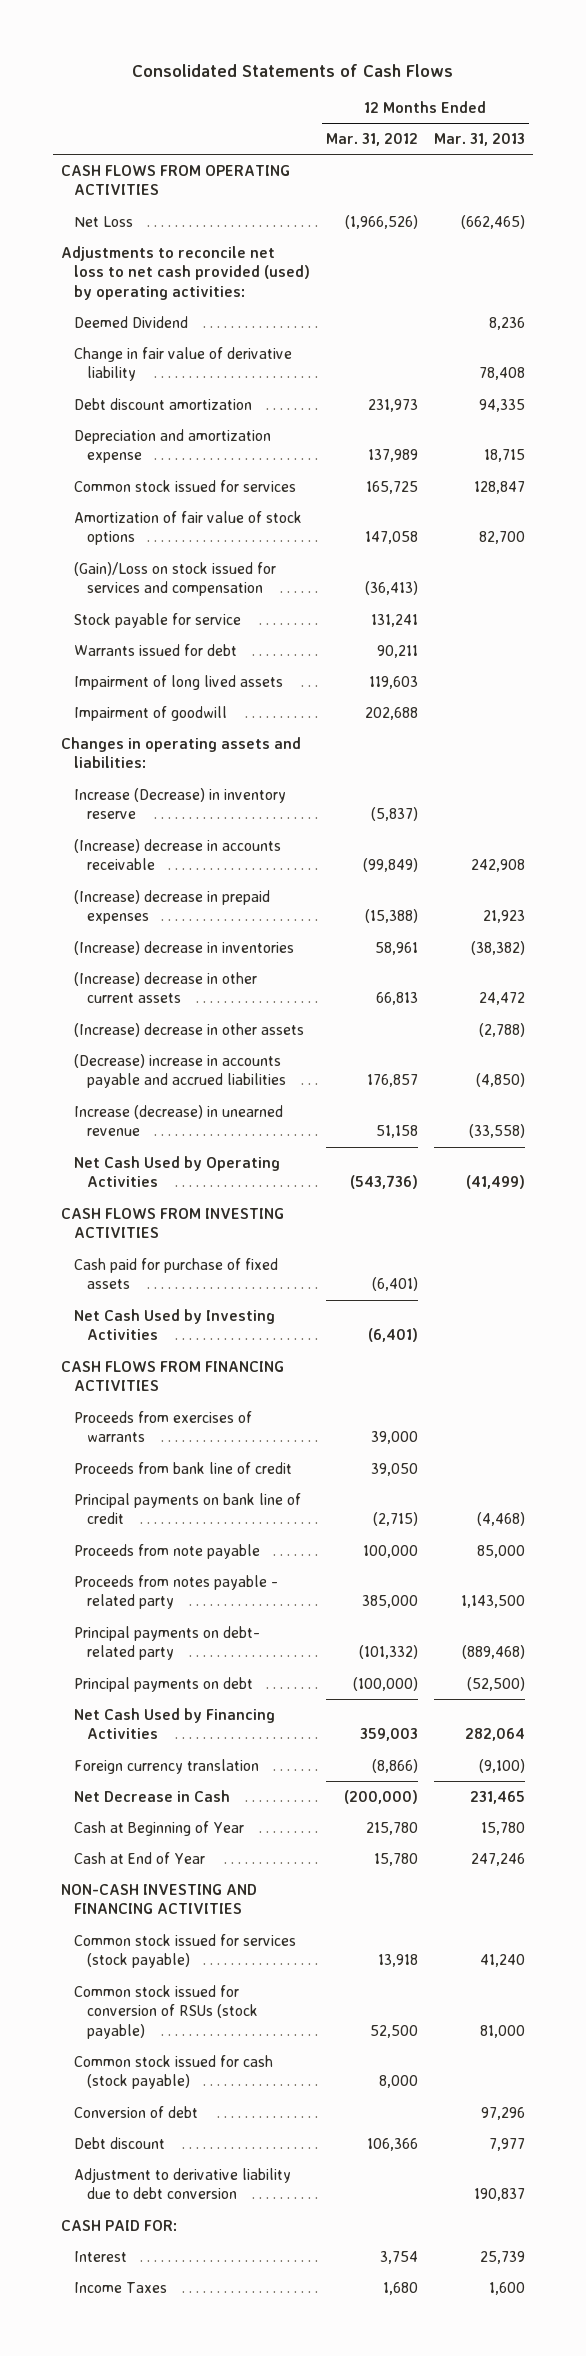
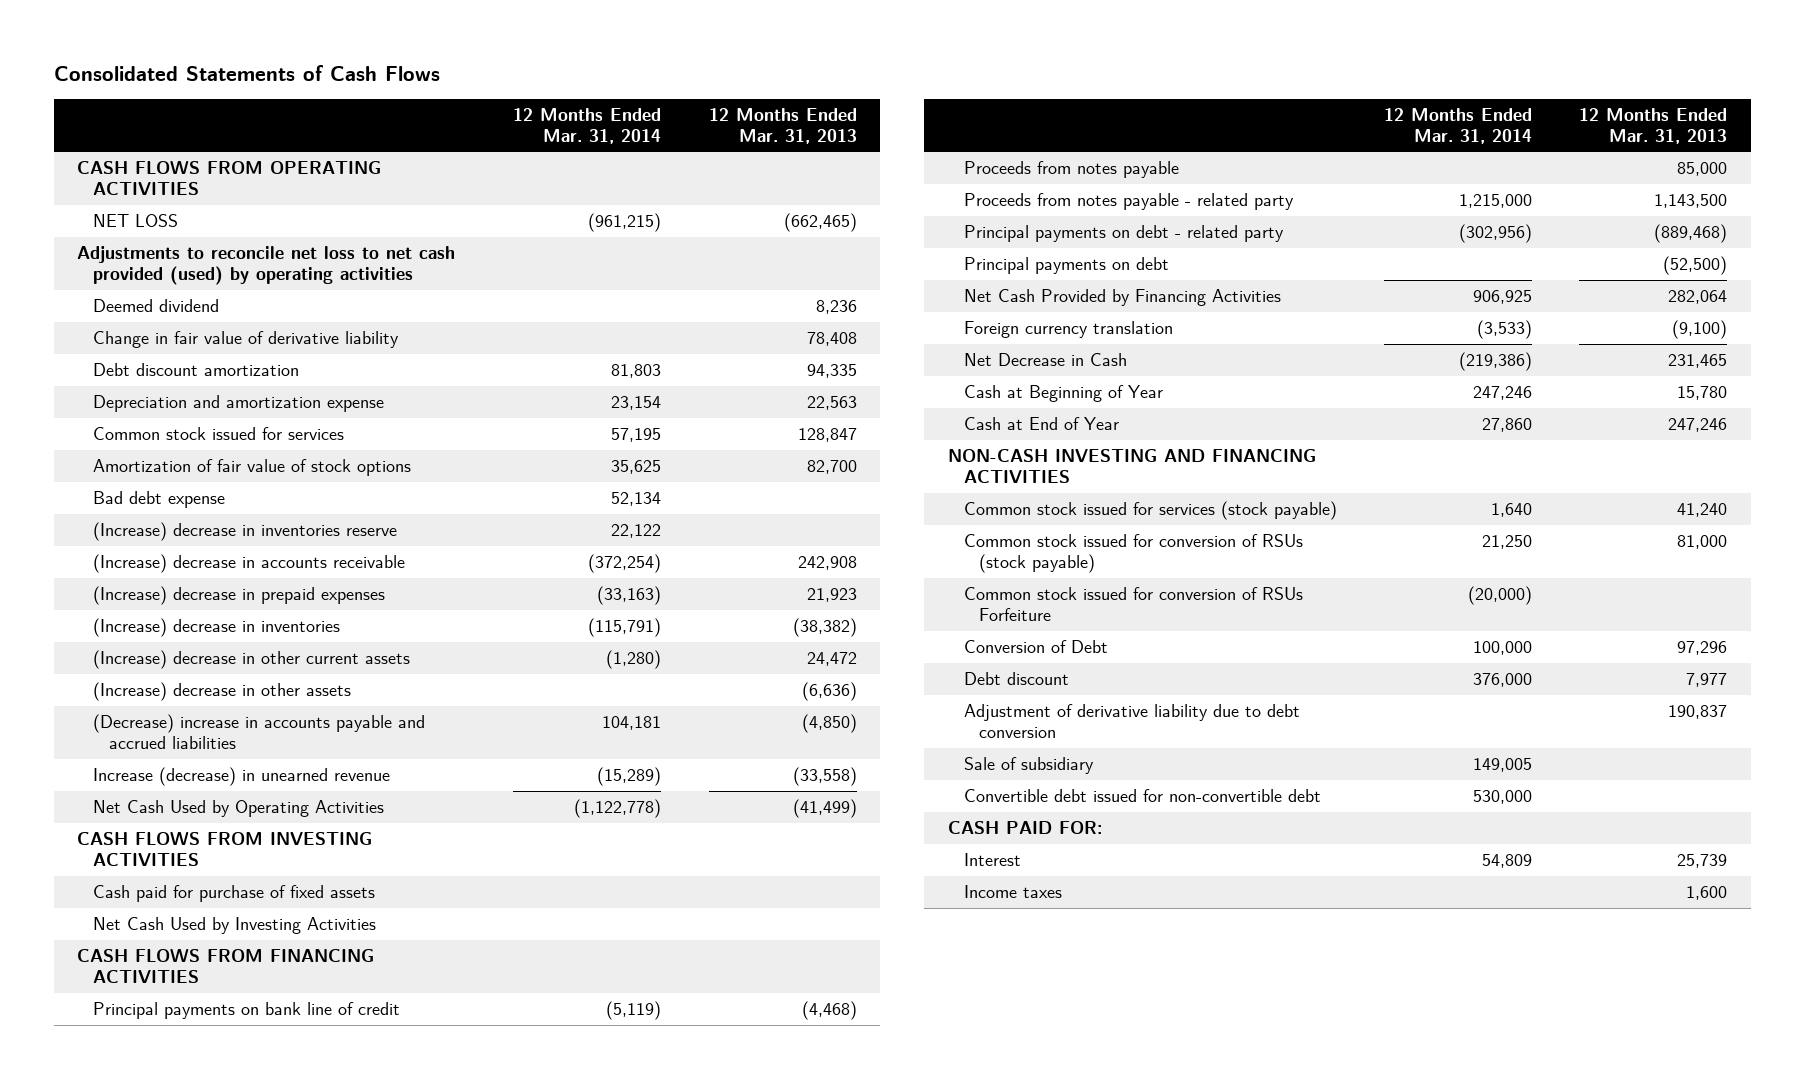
[325,132,418,146] Mar. 31, 2012 -> none
none -> [513,107,662,144] 12 Months Ended Mar. 31, 2014
[73,215,133,227] Net Loss -> [92,214,178,228] NET LOSS
[61,245,310,301] Adjustments to reconcile net loss to net cash provided (used) by operating activities: -> [77,246,456,285] Adjustments to reconcile net loss to net cash provided (used) by operating activities
[73,315,188,328] Deemed Dividend -> [92,299,219,313] Deemed dividend
[483,449,525,463] 18,715 -> [806,396,857,411] 22,563
[73,561,276,597] (Gain)/Loss on stock issued for services and compensation -> none
[73,612,241,628] Stock payable for service -> none
[73,643,237,656] Warrants issued for debt -> none
[73,674,283,690] Impairment of long lived assets -> none
[73,705,227,721] Impairment of goodwill -> none
[61,736,302,769] Changes in operating assets and liabilities: -> none
none -> [92,491,225,509] Bad debt expense
[73,787,286,820] Increase (Decrease) in inventory reserve -> [92,522,397,542] (Increase) decrease in inventories reserve
[478,1022,525,1037] (2,788) -> [801,682,857,702] (6,636)
[73,1410,252,1443] Proceeds from exercises of warrants -> none
[73,1461,292,1474] Proceeds from bank line of credit -> none
[73,1543,260,1559] Proceeds from note payable -> [963,161,1179,179] Proceeds from notes payable
[73,1625,260,1661] Principal payments on debt- related party -> [963,225,1284,243] Principal payments on debt - related party
[73,1707,275,1740] Net Cash Used by Financing Activities -> [963,289,1281,307] Net Cash Provided by Financing Activities
[73,2054,273,2090] Common stock issued for cash (stock payable) -> none
none -> [963,587,1303,621] Common stock issued for conversion of RSUs Forfeiture
[73,2105,198,2118] Conversion of debt -> [963,640,1108,654] Conversion of Debt
[73,2167,291,2200] Adjustment to derivative liability due to debt conversion -> [963,704,1300,738] Adjustment of derivative liability due to debt conversion
none -> [963,757,1094,775] Sale of subsidiary
none -> [963,789,1321,803] Convertible debt issued for non-convertible debt
[73,2281,167,2293] Income Taxes -> [963,885,1062,899] Income taxes

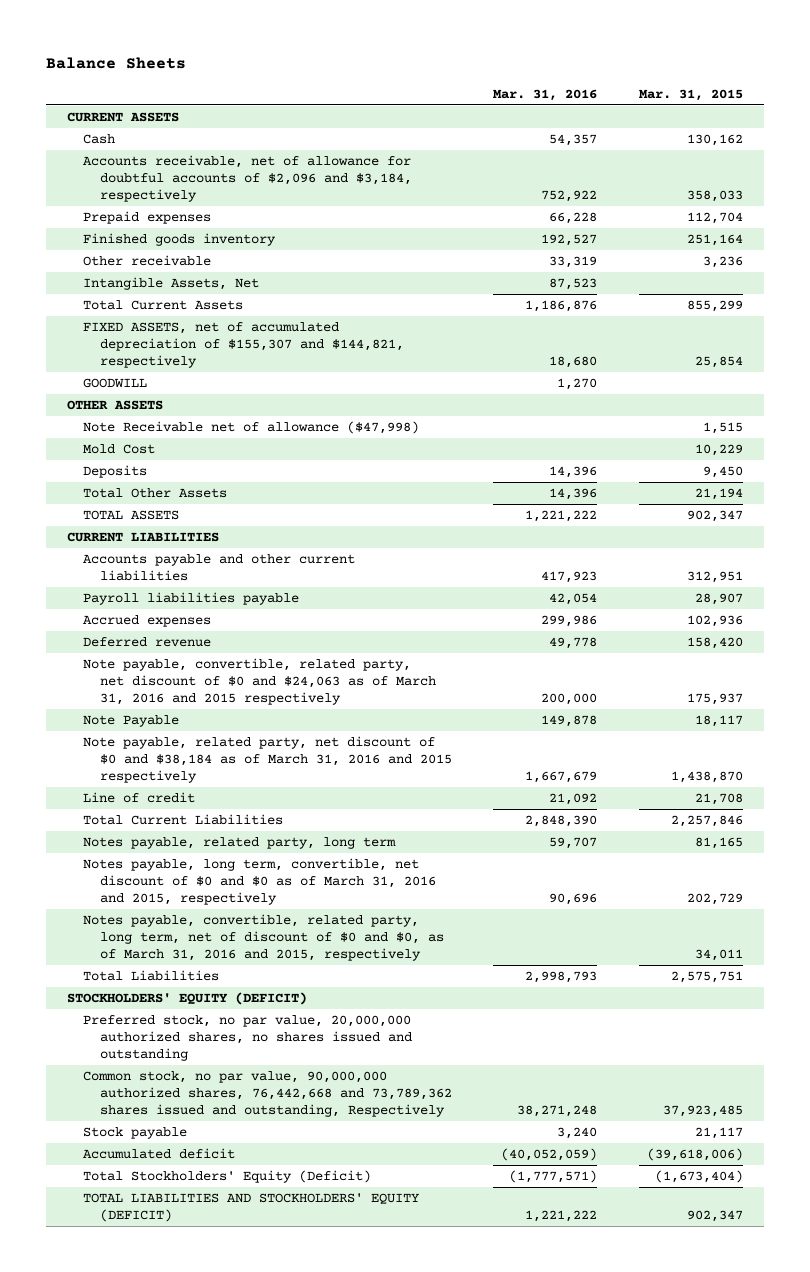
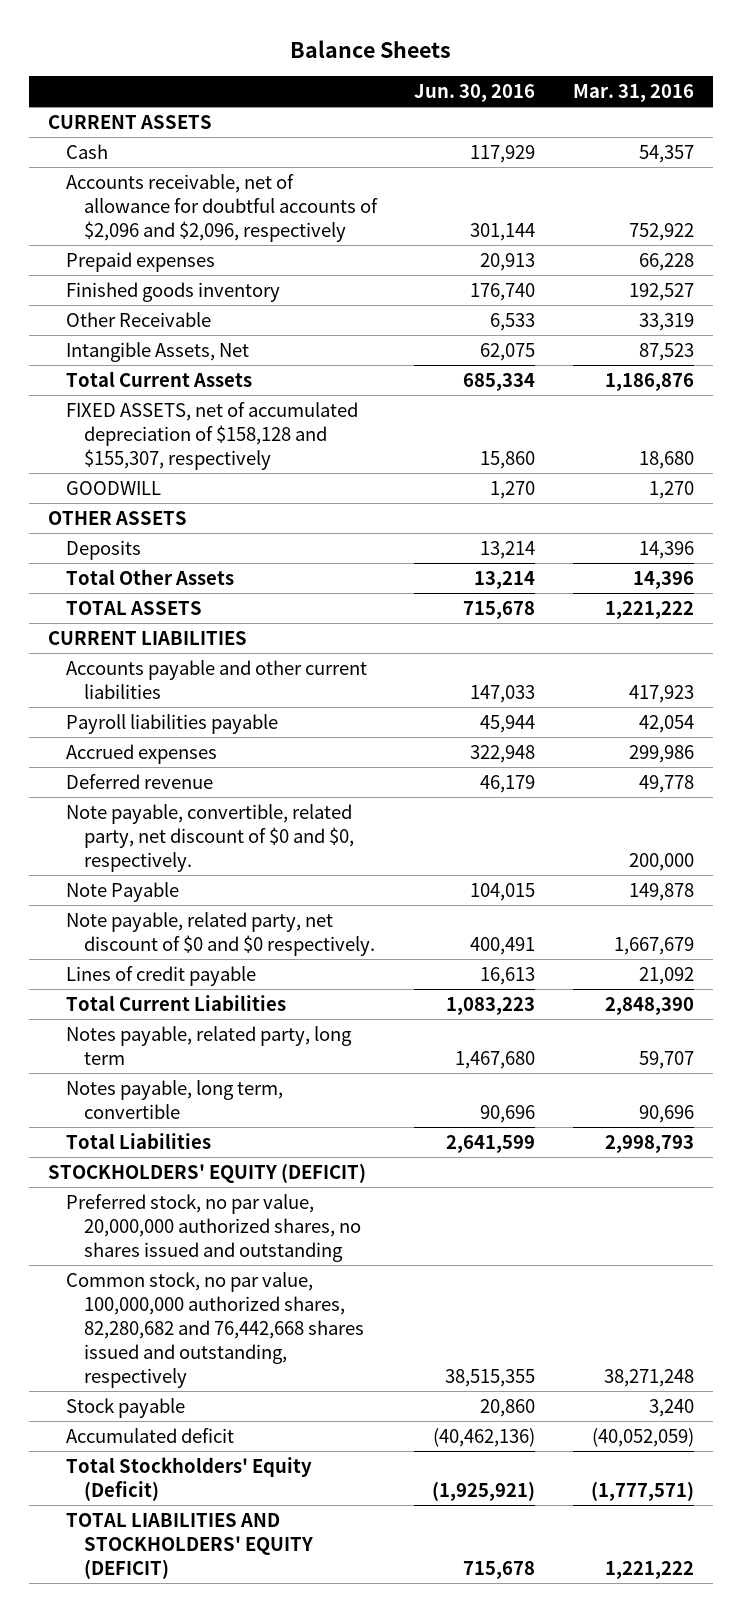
[639,88,744,101] Mar. 31, 2015 -> none
none -> [414,83,536,102] Jun. 30, 2016
[83,155,412,202] Accounts receivable, net of allowance for doubtful accounts of $2,096 and $3,184, respectively -> [65,173,378,242] Accounts receivable, net of allowance for doubtful accounts of $2,096 and $2,096, respectively
[83,255,212,267] Other receivable -> [65,311,211,327] Other Receivable
[83,322,404,368] FIXED ASSETS, net of accumulated depreciation of $155,307 and $144,821, respectively -> [65,401,358,470] FIXED ASSETS, net of accumulated depreciation of $158,128 and $155,307, respectively
[83,421,420,435] Note Receivable net of allowance ($47,998) -> none
[83,444,156,455] Mold Cost -> none
[83,658,436,705] Note payable, convertible, related party, net discount of $0 and $24,063 as of March 31, 2016 and 2015 respectively -> [65,803,354,872] Note payable, convertible, related party, net discount of $0 and $0, respectively.
[83,736,452,783] Note payable, related party, net discount of $0 and $38,184 as of March 31, 2016 and 2015 respectively -> [65,911,375,956] Note payable, related party, net discount of $0 and $0 respectively.
[83,792,196,804] Line of credit -> [65,965,256,986] Lines of credit payable
[83,914,444,961] Notes payable, convertible, related party, long term, net of discount of $0 and $0, as of March 31, 2016 and 2015, respectively -> none
[83,858,436,905] Notes payable, long term, convertible, net discount of $0 and $0 as of March 31, 2016 and 2015, respectively -> [65,1079,283,1119] Notes payable, long term, convertible
[83,1071,452,1117] Common stock, no par value, 90,000,000 authorized shares, 76,442,668 and 73,789,362 shares issued and outstanding, Respectively -> [65,1271,364,1388] Common stock, no par value, 100,000,000 authorized shares, 82,280,682 and 76,442,668 shares issued and outstanding, respectively

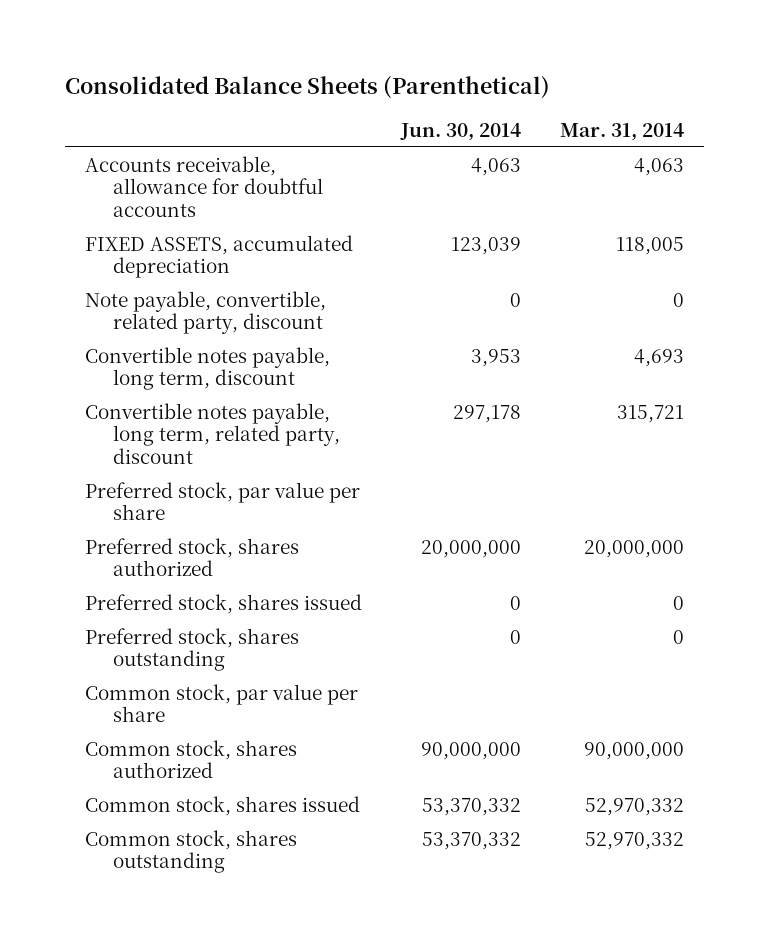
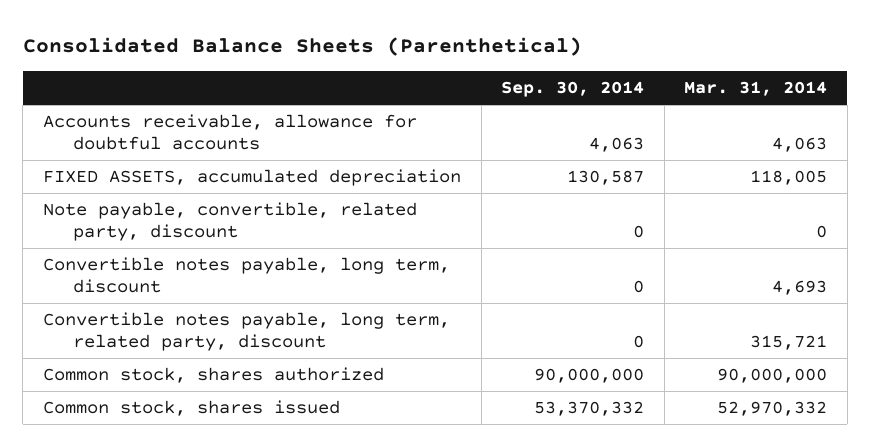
[400,122,522,141] Jun. 30, 2014 -> none
none -> [501,81,645,98] Sep. 30, 2014
[84,481,360,521] Preferred stock, par value per share -> none
[84,537,299,577] Preferred stock, shares authorized -> none
[84,593,362,614] Preferred stock, shares issued -> none
[84,627,299,672] Preferred stock, shares outstanding -> none
[84,683,358,723] Common stock, par value per share -> none
[84,829,297,874] Common stock, shares outstanding -> none

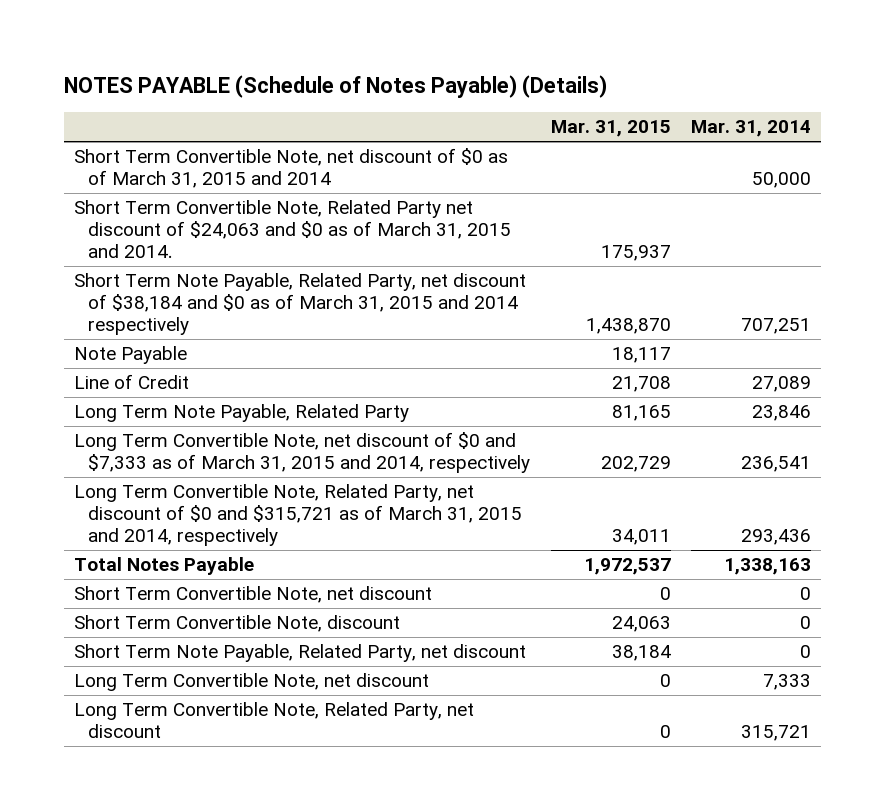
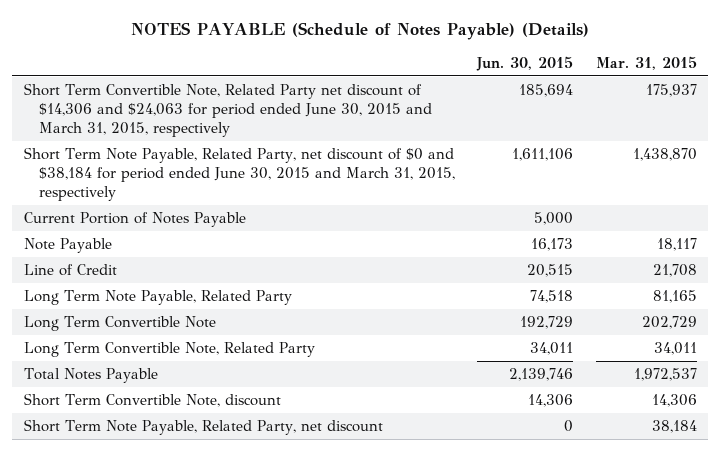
[690,120,811,138] Mar. 31, 2014 -> none
none -> [476,55,574,71] Jun. 30, 2015
[74,148,509,189] Short Term Convertible Note, net discount of $0 as of March 31, 2015 and 2014 -> none
[74,200,512,259] Short Term Convertible Note, Related Party net discount of $24,063 and $0 as of March 31, 2015 and 2014. -> [23,82,432,138] Short Term Convertible Note, Related Party net discount of $14,306 and $24,063 for period ended June 30, 2015 and March 31, 2015, respectively
[74,273,527,336] Short Term Note Payable, Related Party, net discount of $38,184 and $0 as of March 31, 2015 and 2014 respectively -> [23,146,455,202] Short Term Note Payable, Related Party, net discount of $0 and $38,184 for period ended June 30, 2015 and March 31, 2015, respectively
none -> [23,211,246,227] Current Portion of Notes Payable
[74,432,531,474] Long Term Convertible Note, net discount of $0 and $7,333 as of March 31, 2015 and 2014, respectively -> [23,315,216,331] Long Term Convertible Note
[74,484,523,547] Long Term Convertible Note, Related Party, net discount of $0 and $315,721 as of March 31, 2015 and 2014, respectively -> [23,341,315,357] Long Term Convertible Note, Related Party
[74,586,433,604] Short Term Convertible Note, net discount -> none
[611,616,671,633] 24,063 -> [652,393,698,407] 14,306
[74,673,430,692] Long Term Convertible Note, net discount -> none
[74,702,475,739] Long Term Convertible Note, Related Party, net discount -> none

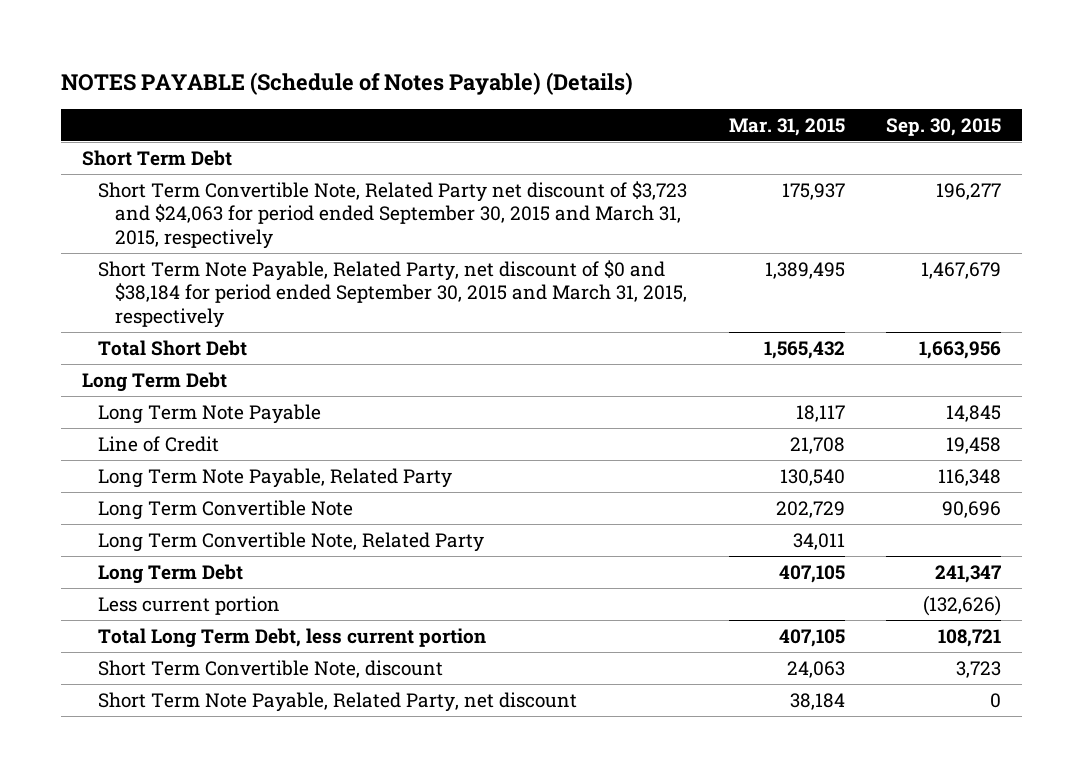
[476,55,574,71] Jun. 30, 2015 -> none
none -> [885,117,1001,136] Sep. 30, 2015
[23,211,246,227] Current Portion of Notes Payable -> none
none -> [81,149,232,166] Short Term Debt
[23,82,432,138] Short Term Convertible Note, Related Party net discount of $14,306 and $24,063 for period ended June 30, 2015 and March 31, 2015, respectively -> [98,180,688,250] Short Term Convertible Note, Related Party net discount of $3,723 and $24,063 for period ended September 30, 2015 and March 31, 2015, respectively
[23,146,455,202] Short Term Note Payable, Related Party, net discount of $0 and $38,184 for period ended June 30, 2015 and March 31, 2015, respectively -> [98,259,687,329] Short Term Note Payable, Related Party, net discount of $0 and $38,184 for period ended September 30, 2015 and March 31, 2015, respectively
[633,147,698,161] 1,438,870 -> [764,261,845,279] 1,389,495
none -> [98,339,248,356] Total Short Debt
none -> [81,371,227,392] Long Term Debt
[23,237,112,253] Note Payable -> [98,403,322,424] Long Term Note Payable
[653,289,698,303] 81,165 -> [779,468,845,486] 130,540
[23,367,158,383] Total Notes Payable -> none
none -> [98,563,244,584] Long Term Debt
none -> [98,595,281,615] Less current portion
none -> [98,627,487,648] Total Long Term Debt, less current portion
[652,393,698,407] 14,306 -> [786,660,845,678] 24,063

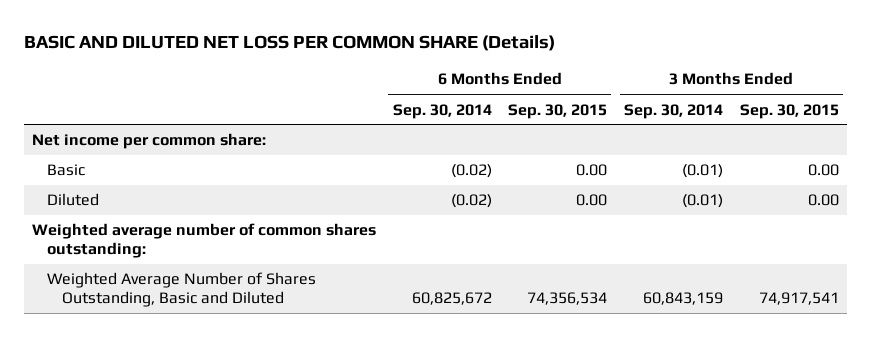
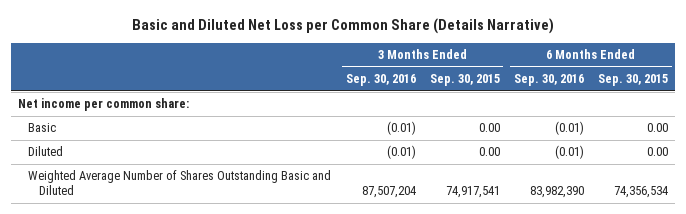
[23,35,555,52] BASIC AND DILUTED NET LOSS PER COMMON SHARE (Details) -> [132,18,555,35] Basic and Diluted Net Loss per Common Share (Details Narrative)
[392,103,492,119] Sep. 30, 2014 -> none
[623,103,723,119] Sep. 30, 2014 -> none
none -> [345,74,416,87] Sep. 30, 2016
none -> [513,74,584,87] Sep. 30, 2016
[31,223,376,258] Weighted average number of common shares outstanding: -> none
[46,272,316,307] Weighted Average Number of Shares Outstanding, Basic and Diluted -> [28,170,332,196] Weighted Average Number of Shares Outstanding Basic and Diluted

